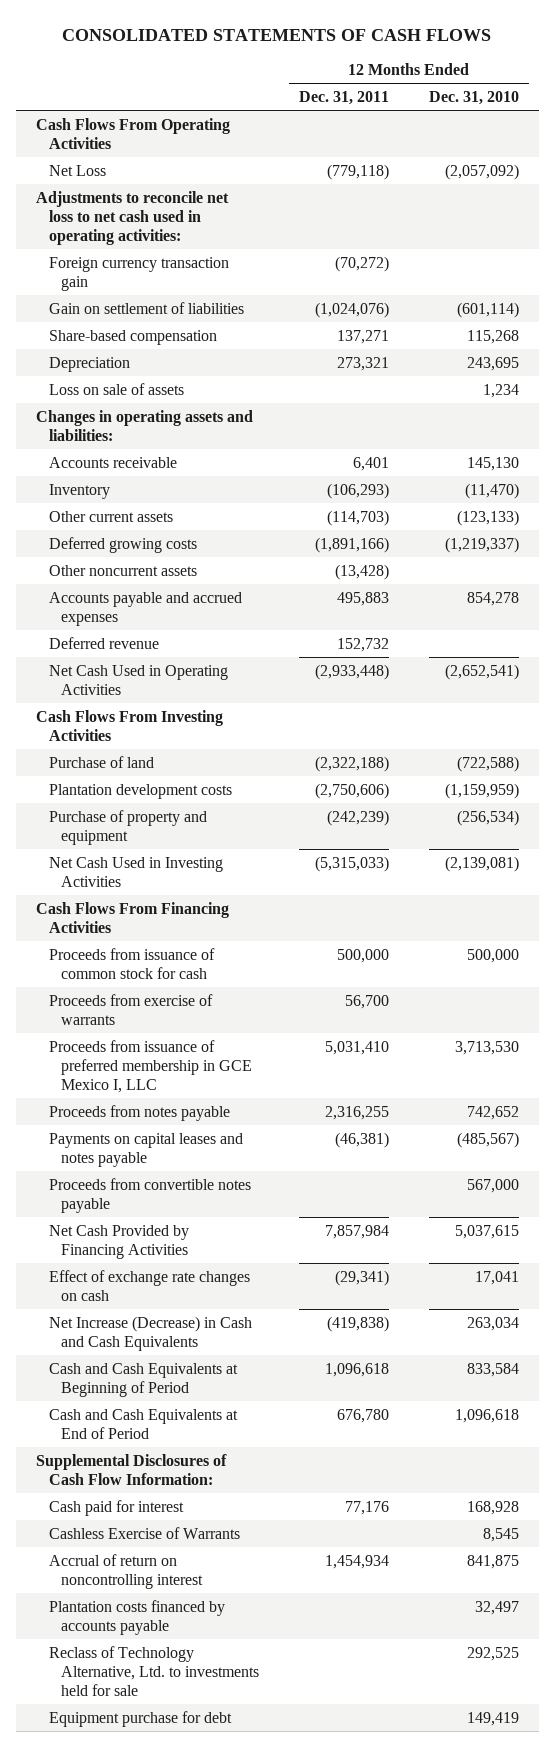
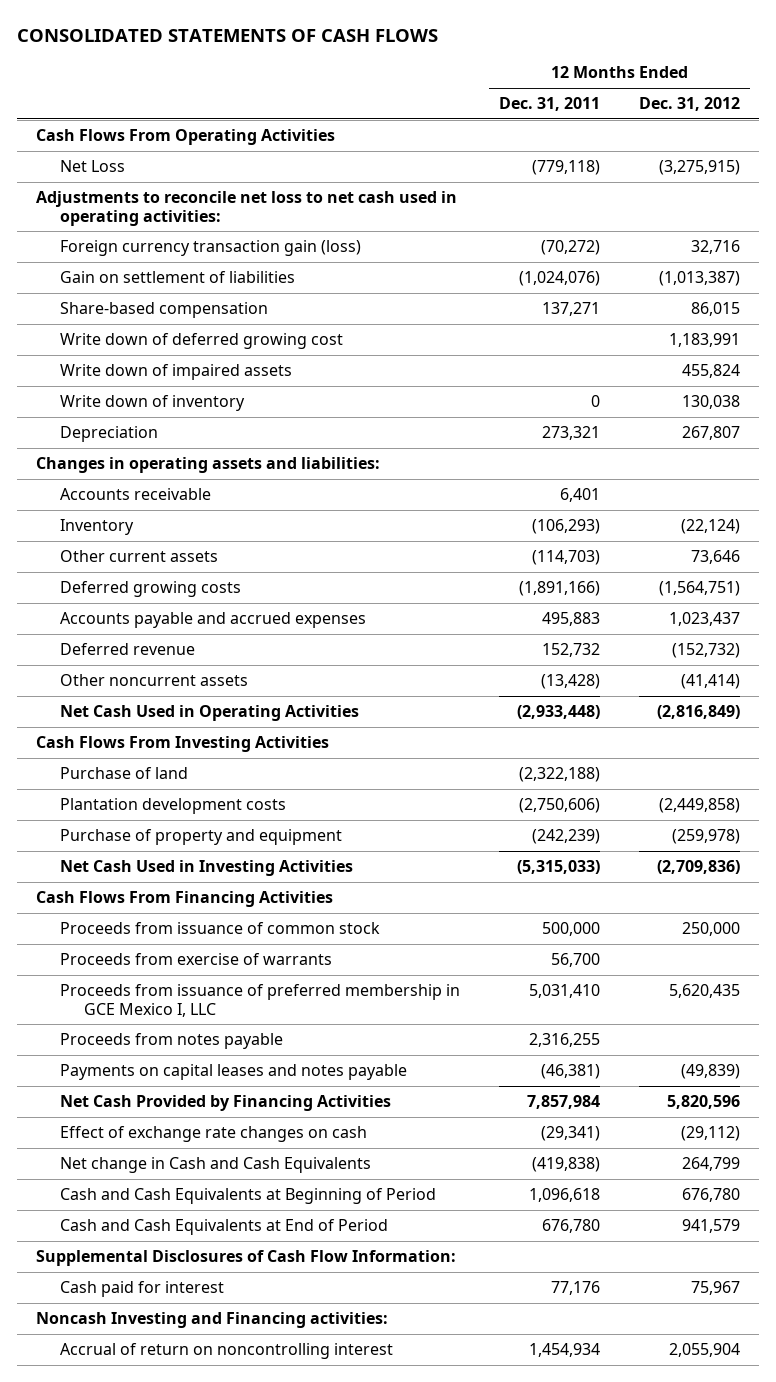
[428,91,519,106] Dec. 31, 2010 -> none
none -> [638,97,740,112] Dec. 31, 2012
[48,256,229,291] Foreign currency transaction gain -> [60,240,362,257] Foreign currency transaction gain (loss)
none -> [60,333,344,350] Write down of deferred growing cost
none -> [60,364,293,381] Write down of impaired assets
none -> [60,395,246,412] Write down of inventory
[48,382,184,395] Loss on sale of assets -> none
[48,564,197,576] Other noncurrent assets -> [60,674,249,687] Other noncurrent assets
[48,947,215,979] Proceeds from issuance of common stock for cash -> [60,922,381,935] Proceeds from issuance of common stock
[48,1177,251,1213] Proceeds from convertible notes payable -> none
[48,1315,252,1351] Net Increase (Decrease) in Cash and Cash Equivalents -> [60,1157,372,1174] Net change in Cash and Cash Equivalents
[48,1526,240,1539] Cashless Exercise of Warrants -> none
none -> [36,1312,389,1329] Noncash Investing and Financing activities:
[48,1599,225,1635] Plantation costs financed by accounts payable -> none
[48,1645,260,1696] Reclass of Technology Alternative, Ltd. to investments held for sale -> none
[48,1710,232,1727] Equipment purchase for debt -> none

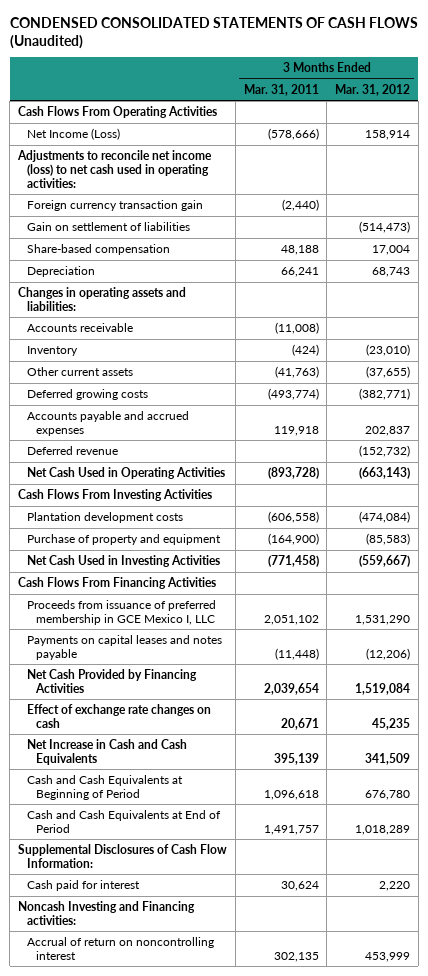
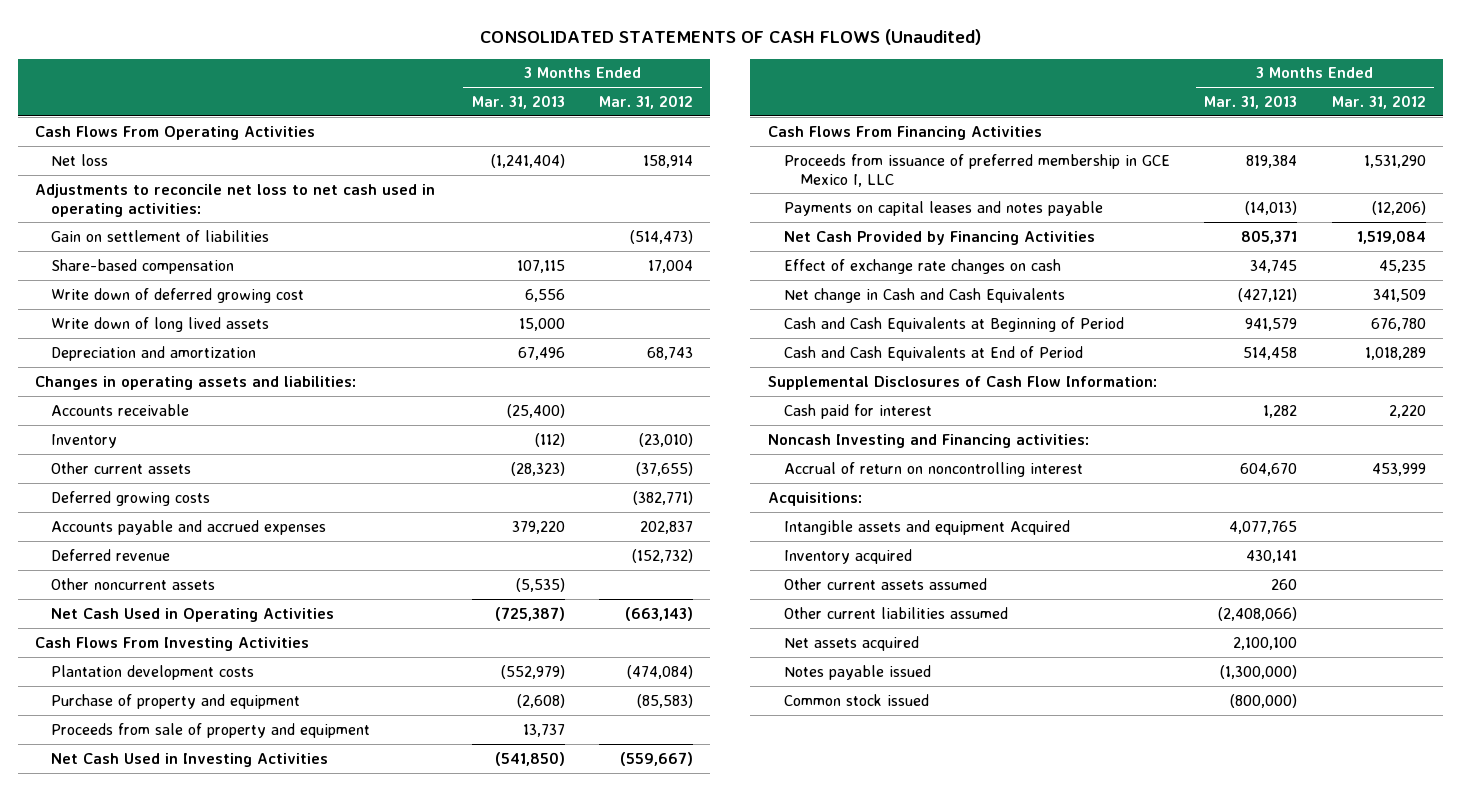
[9,16,418,49] CONDENSED CONSOLIDATED STATEMENTS OF CASH FLOWS (Unaudited) -> [480,28,982,45] CONSOLIDATED STATEMENTS OF CASH FLOWS (Unaudited)
[243,83,319,96] Mar. 31, 2011 -> none
none -> [471,94,565,109] Mar. 31, 2013
[27,199,204,211] Foreign currency transaction gain -> none
[27,127,121,140] Net Income (Loss) -> [51,153,109,166] Net loss
[17,149,213,188] Adjustments to reconcile net income (loss) to net cash used in operating activities: -> [35,183,436,217] Adjustments to reconcile net loss to net cash used in operating activities:
none -> [51,287,305,303] Write down of deferred growing cost
none -> [51,316,270,332] Write down of long lived assets
[27,265,96,277] Depreciation -> [51,345,257,361] Depreciation and amortization
none -> [51,577,216,590] Other noncurrent assets
none -> [51,722,371,738] Proceeds from sale of property and equipment
[27,738,188,765] Net Increase in Cash and Cash Equivalents -> [783,287,1065,303] Net change in Cash and Cash Equivalents
none -> [767,491,862,506] Acquisitions:
none -> [783,519,1070,535] Intangible assets and equipment Acquired
none -> [783,548,912,564] Inventory acquired
none -> [783,577,987,590] Other current assets assumed
none -> [783,606,1008,619] Other current liabilities assumed
none -> [783,635,919,651] Net assets acquired
none -> [783,664,931,680] Notes payable issued
none -> [783,693,929,706] Common stock issued

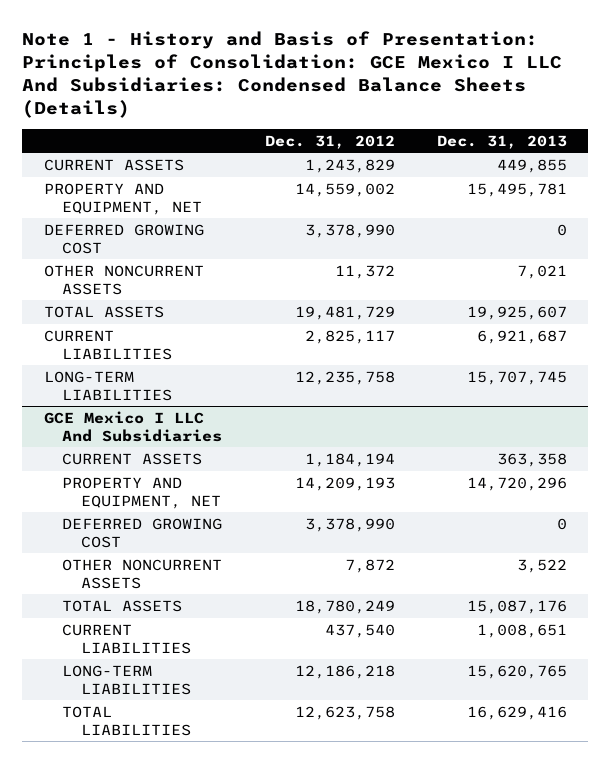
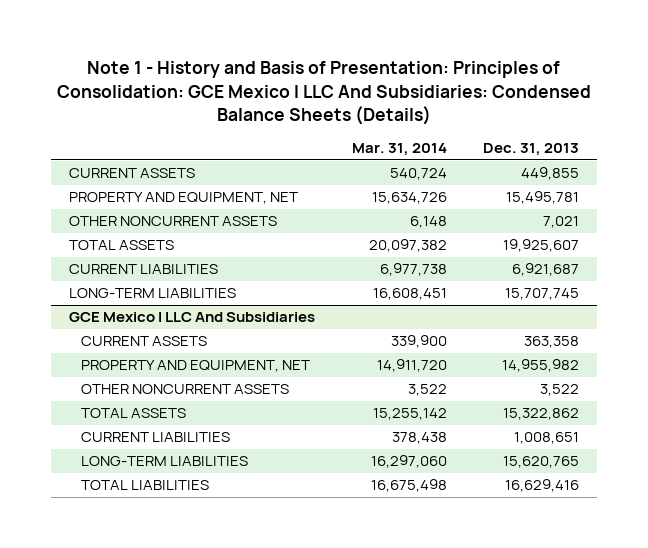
[264,134,395,149] Dec. 31, 2012 -> none
none -> [351,143,447,157] Mar. 31, 2014
[43,224,204,254] DEFERRED GROWING COST -> none
[62,518,223,548] DEFERRED GROWING COST -> none
[467,477,568,492] 14,720,296 -> [502,359,580,373] 14,955,982
[467,600,568,615] 15,087,176 -> [503,408,580,421] 15,322,862

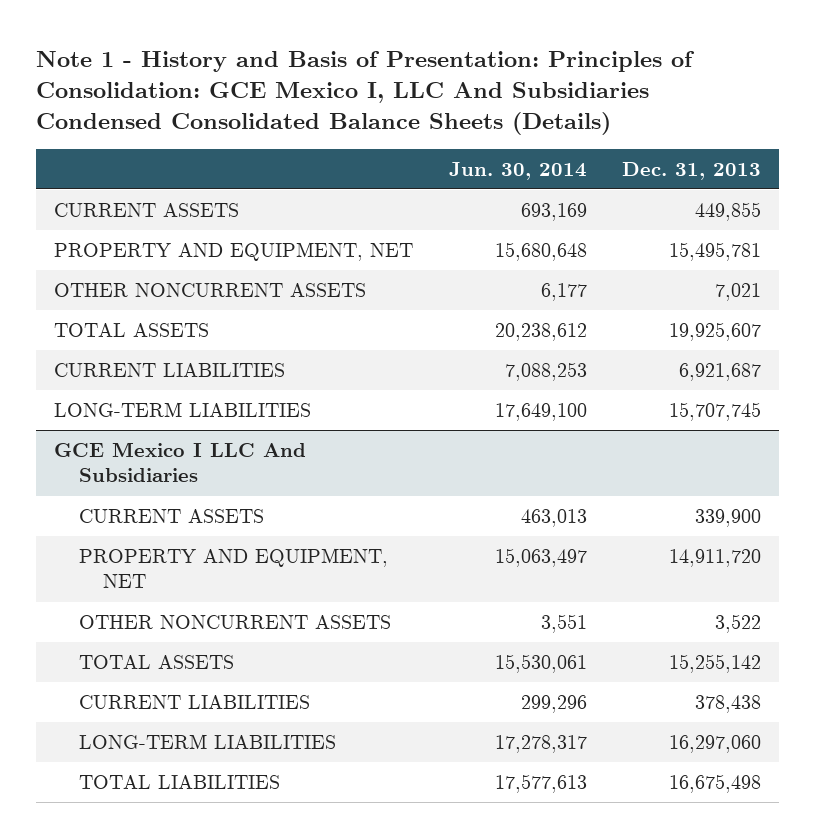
[57,61,592,126] Note 1 - History and Basis of Presentation: Principles of Consolidation: GCE Mexico I LLC And Subsidiaries: Condensed Balance Sheets (Details) -> [36,51,696,135] Note 1 - History and Basis of Presentation: Principles of Consolidation: GCE Mexico I, LLC And Subsidiaries Condensed Consolidated Balance Sheets (Details)
[351,143,447,157] Mar. 31, 2014 -> none
none -> [448,161,587,180] Jun. 30, 2014
[524,336,580,349] 363,358 -> [695,508,762,527] 339,900
[502,359,580,373] 14,955,982 -> [669,548,762,567] 14,911,720
[503,408,580,421] 15,322,862 -> [669,653,762,673] 15,255,142
[514,432,580,445] 1,008,651 -> [695,694,762,713] 378,438
[503,456,580,469] 15,620,765 -> [669,734,762,753] 16,297,060
[505,479,580,493] 16,629,416 -> [669,773,762,793] 16,675,498

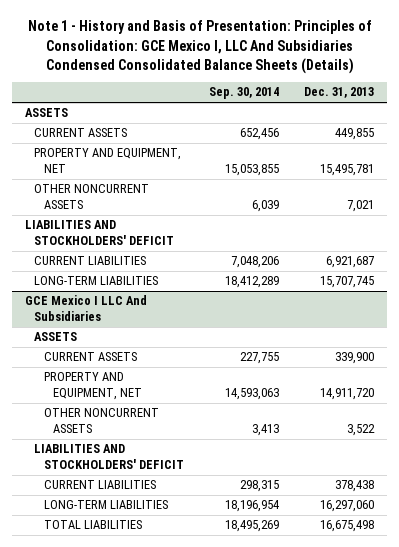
[448,161,587,180] Jun. 30, 2014 -> none
none -> [209,87,280,100] Sep. 30, 2014
none -> [24,108,68,118] ASSETS
[54,322,210,337] TOTAL ASSETS -> none
none -> [24,220,175,246] LIABILITIES AND STOCKHOLDERS' DEFICIT
none -> [34,332,78,342] ASSETS
[78,654,234,669] TOTAL ASSETS -> none
none -> [34,444,184,470] LIABILITIES AND STOCKHOLDERS' DEFICIT

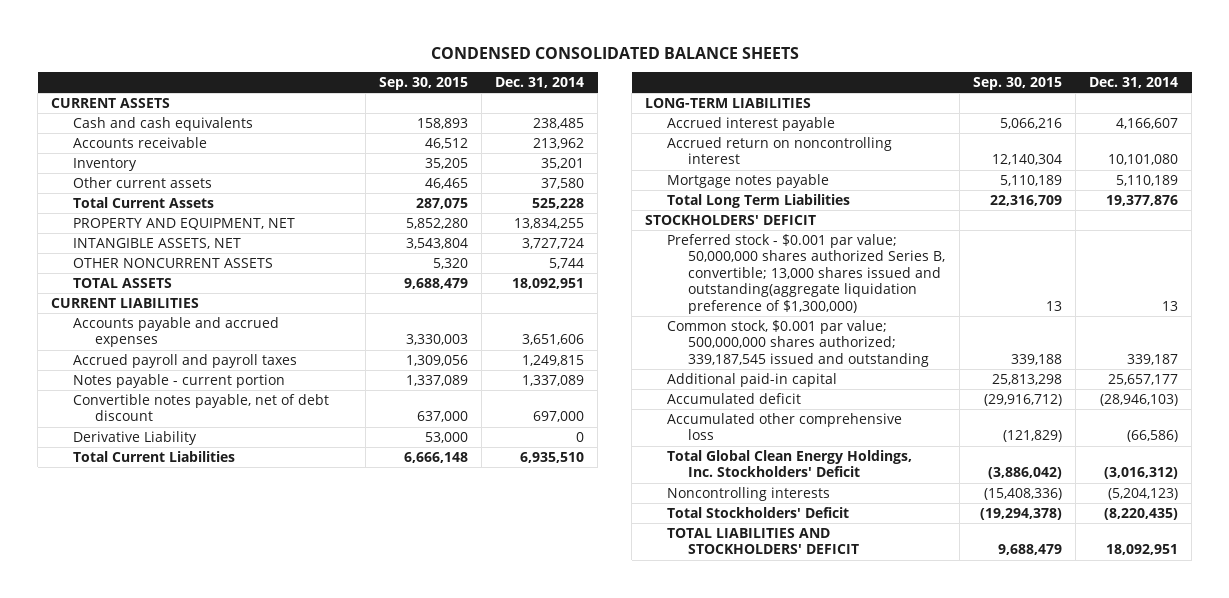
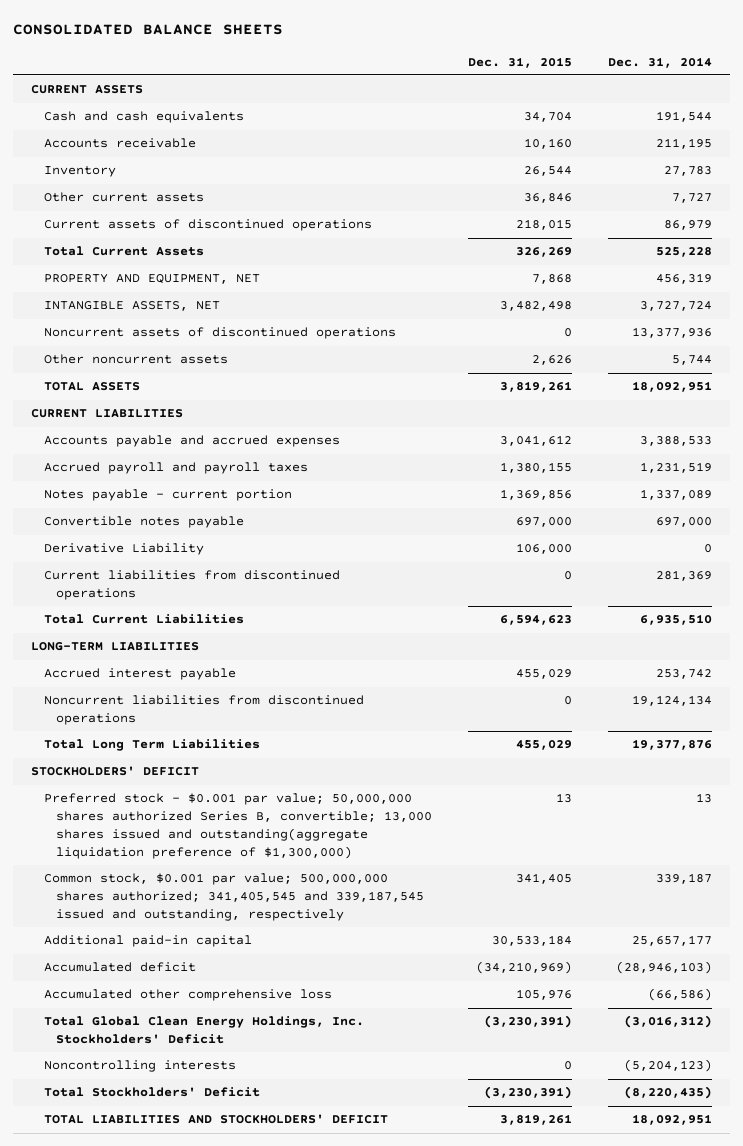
[430,46,799,59] CONDENSED CONSOLIDATED BALANCE SHEETS -> [13,24,284,36] CONSOLIDATED BALANCE SHEETS
[378,77,468,91] Sep. 30, 2015 -> none
none -> [468,56,573,68] Dec. 31, 2015
[533,117,585,129] 238,485 -> [656,111,713,123] 191,544
[533,137,585,149] 213,962 -> [656,138,713,150] 211,195
[541,157,585,169] 35,201 -> [664,166,713,177] 27,783
[541,177,585,189] 37,580 -> [672,193,713,204] 7,727
none -> [43,219,372,232] Current assets of discontinued operations
[514,217,585,229] 13,834,255 -> [656,273,713,285] 456,319
none -> [43,327,396,340] Noncurrent assets of discontinued operations
[72,257,273,268] OTHER NONCURRENT ASSETS -> [43,354,228,365] Other noncurrent assets
[522,334,585,346] 3,651,606 -> [640,436,713,447] 3,388,533
[522,354,585,366] 1,249,815 -> [640,462,713,474] 1,231,519
[72,393,329,422] Convertible notes payable, net of debt discount -> [43,516,244,529] Convertible notes payable
none -> [43,570,340,601] Current liabilities from discontinued operations
[666,136,892,165] Accrued return on noncontrolling interest -> none
[666,173,829,188] Mortgage notes payable -> none
[1115,117,1178,129] 4,166,607 -> [656,669,713,680] 253,742
none -> [43,695,364,726] Noncurrent liabilities from discontinued operations
[666,319,930,367] Common stock, $0.001 par value; 500,000,000 shares authorized; 339,187,545 issued and outstanding -> [43,873,425,921] Common stock, $0.001 par value; 500,000,000 shares authorized; 341,405,545 and 339,187,545 issued and outstanding, respectively

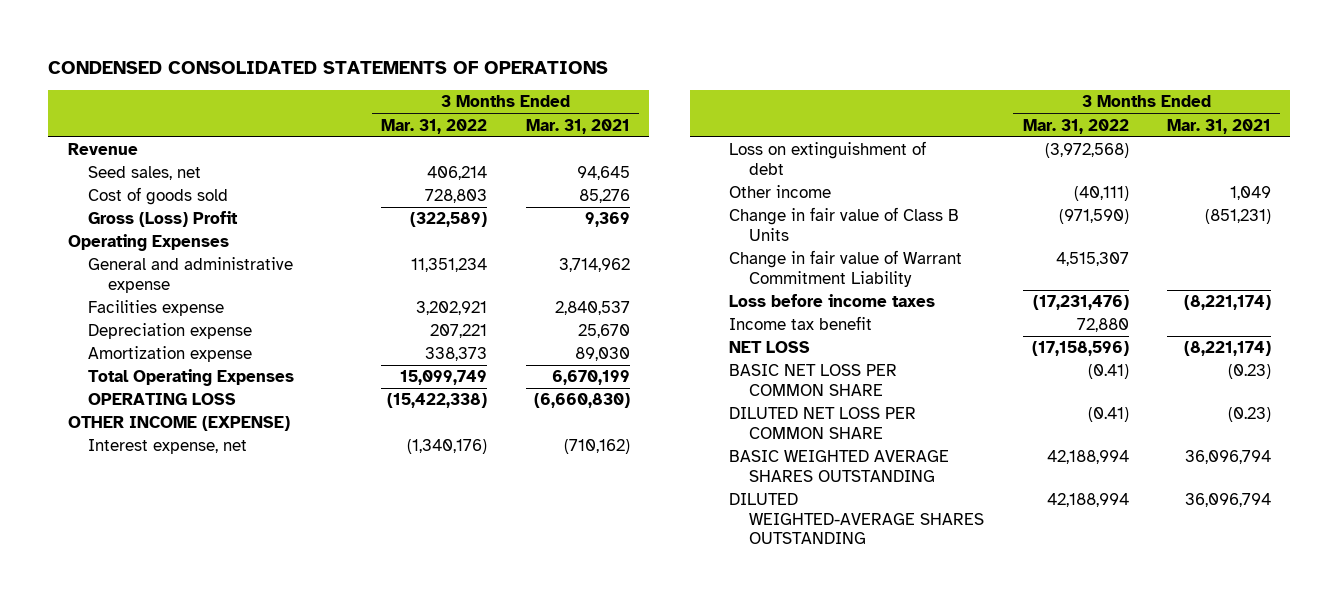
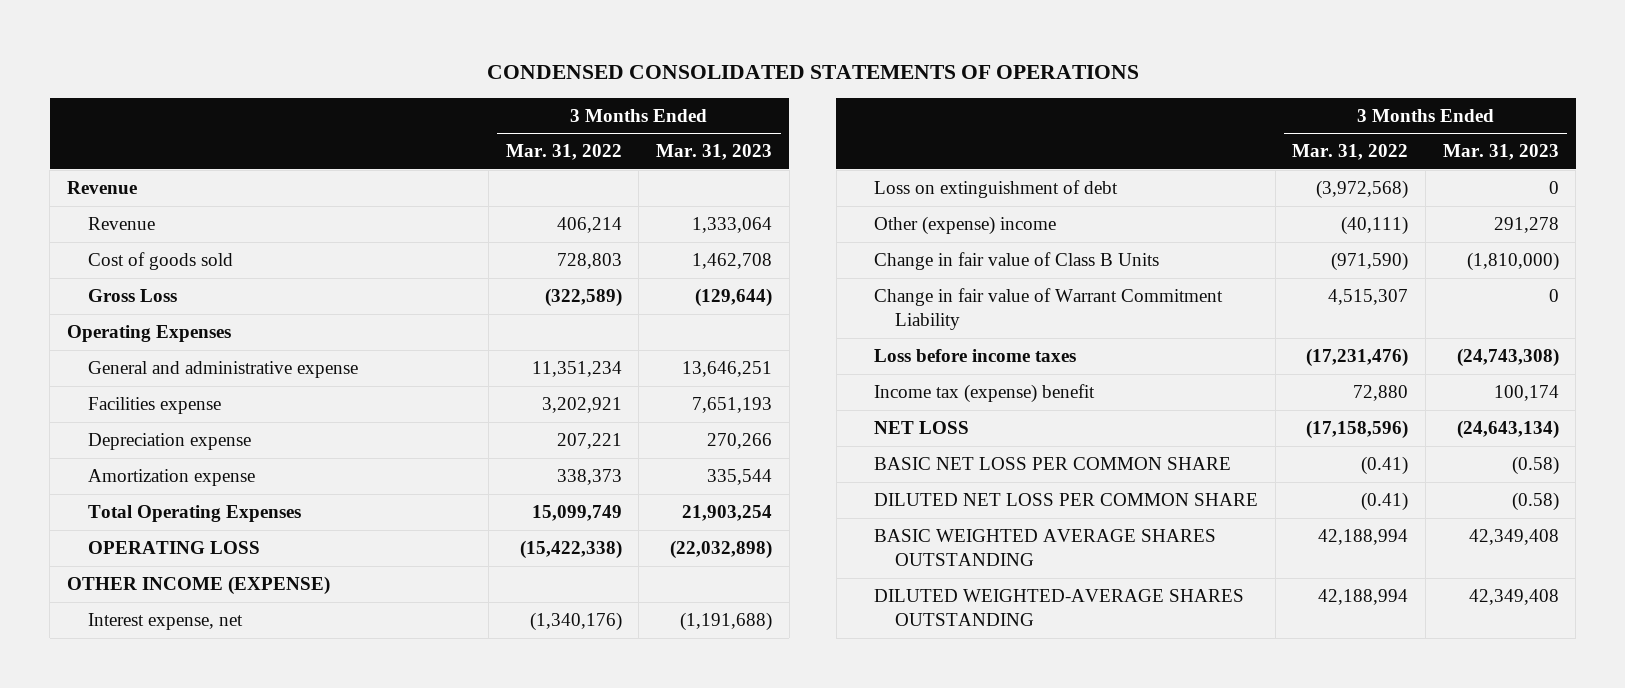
[525,118,630,134] Mar. 31, 2021 -> none
none -> [655,144,772,161] Mar. 31, 2023
[87,166,201,181] Seed sales, net -> [87,216,155,230] Revenue
[87,211,238,228] Gross (Loss) Profit -> [87,288,177,302] Gross Loss
[729,185,832,199] Other income -> [874,215,1057,235] Other (expense) income
[729,316,873,331] Income tax benefit -> [874,383,1096,403] Income tax (expense) benefit

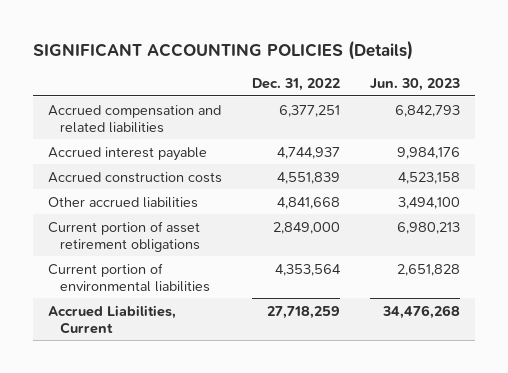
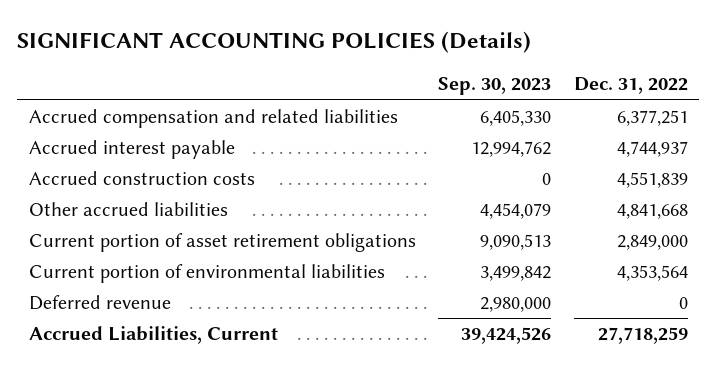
[369,78,460,92] Jun. 30, 2023 -> none
none -> [438,77,552,96] Sep. 30, 2023
none -> [28,295,171,311] Deferred revenue

